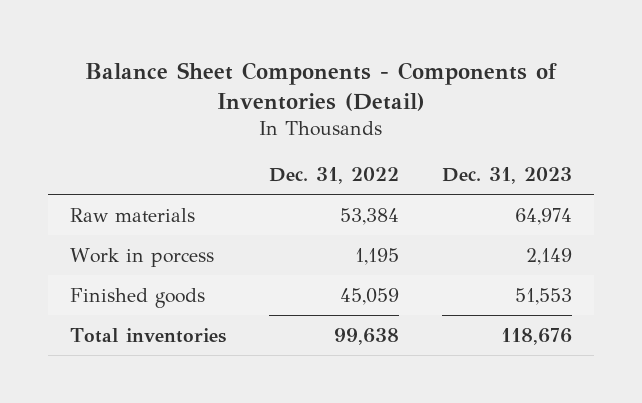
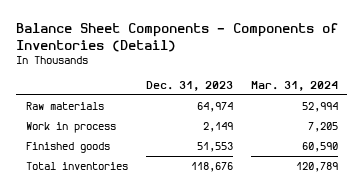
[269,167,400,185] Dec. 31, 2022 -> none
none -> [251,80,339,91] Mar. 31, 2024
[70,247,215,267] Work in porcess -> [25,122,116,134] Work in process

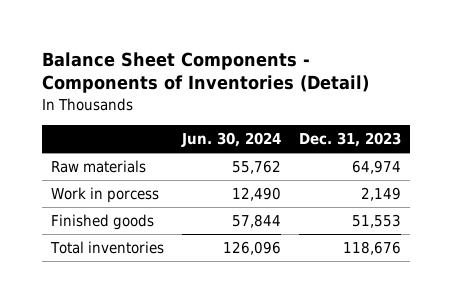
[251,80,339,91] Mar. 31, 2024 -> none
none -> [181,132,282,148] Jun. 30, 2024
[25,122,116,134] Work in process -> [51,187,160,204] Work in porcess

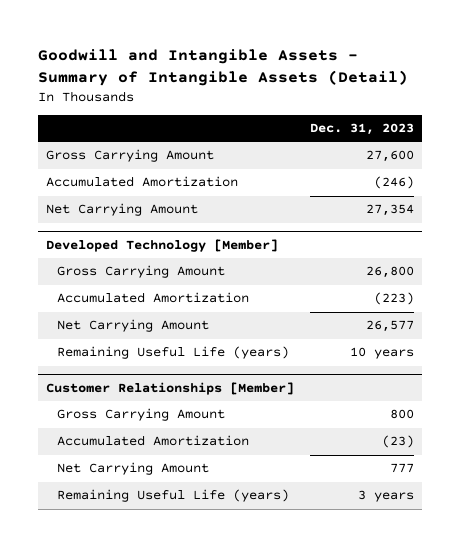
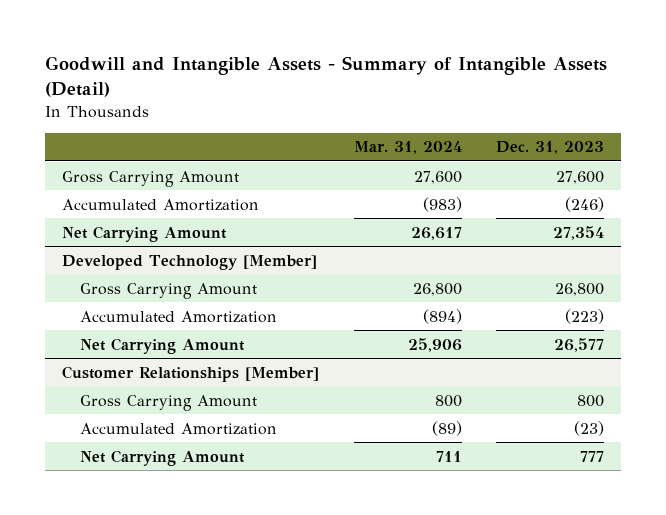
none -> [353,141,462,155] Mar. 31, 2024
[57,346,290,360] Remaining Useful Life (years) -> none
[57,489,290,503] Remaining Useful Life (years) -> none

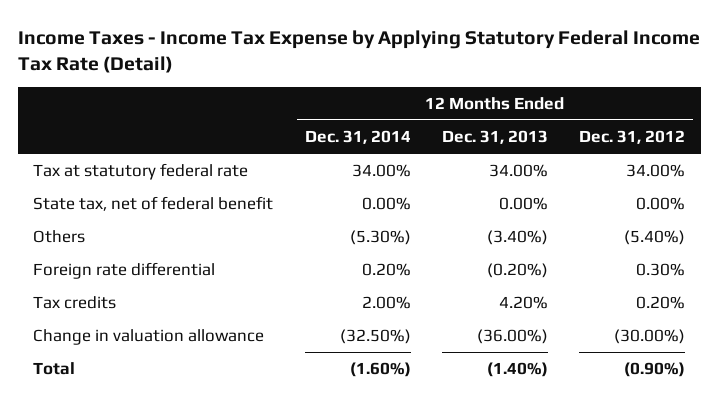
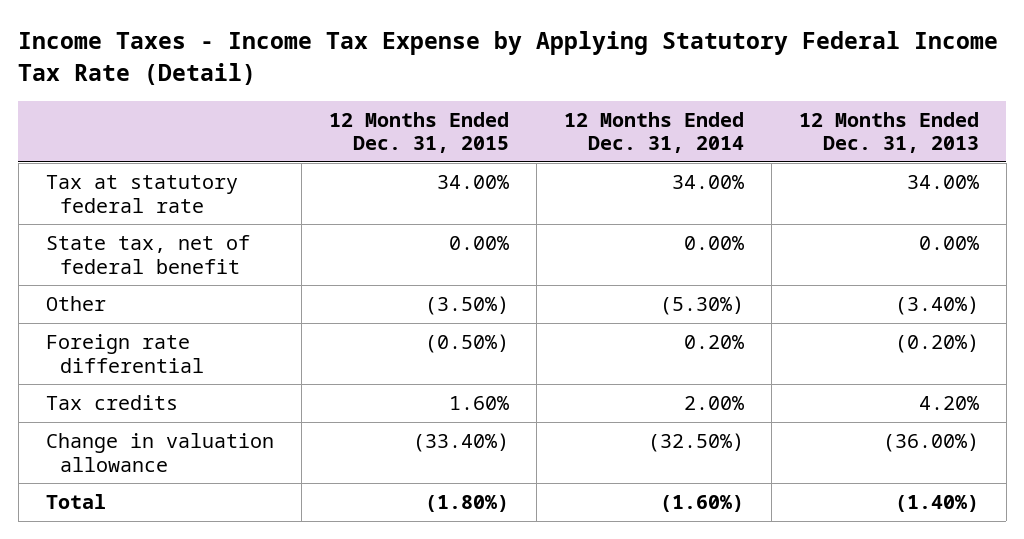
[579,129,686,144] Dec. 31, 2012 -> none
none -> [328,111,509,154] 12 Months Ended Dec. 31, 2015
[33,230,86,244] Others -> [45,296,106,312] Other

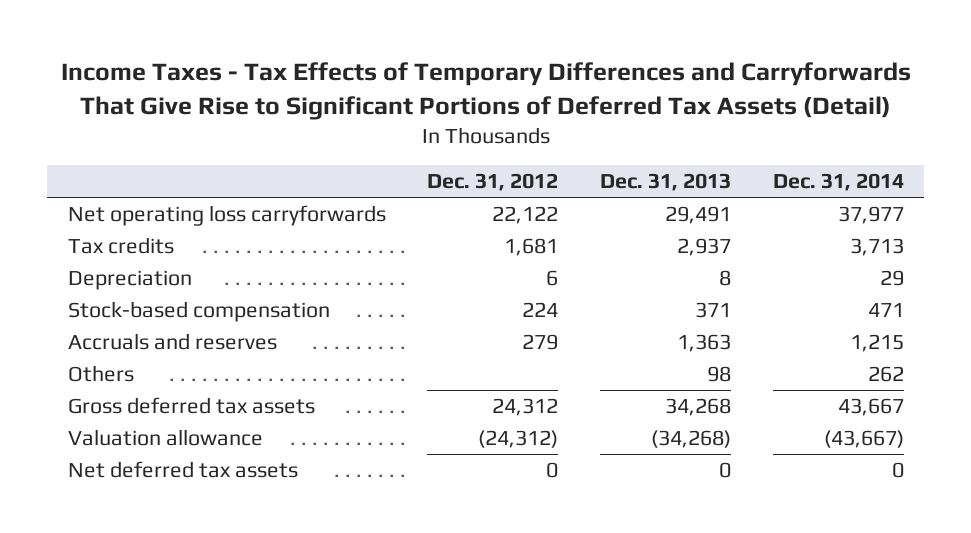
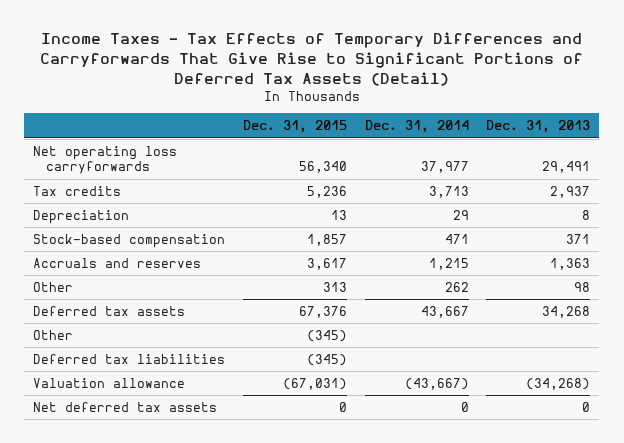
[427,173,559,192] Dec. 31, 2012 -> none
none -> [242,120,347,134] Dec. 31, 2015
[67,365,134,383] Others -> [33,281,74,292] Other
[67,397,315,415] Gross deferred tax assets -> [33,305,186,316] Deferred tax assets
none -> [33,329,74,340] Other
none -> [33,353,226,364] Deferred tax liabilities

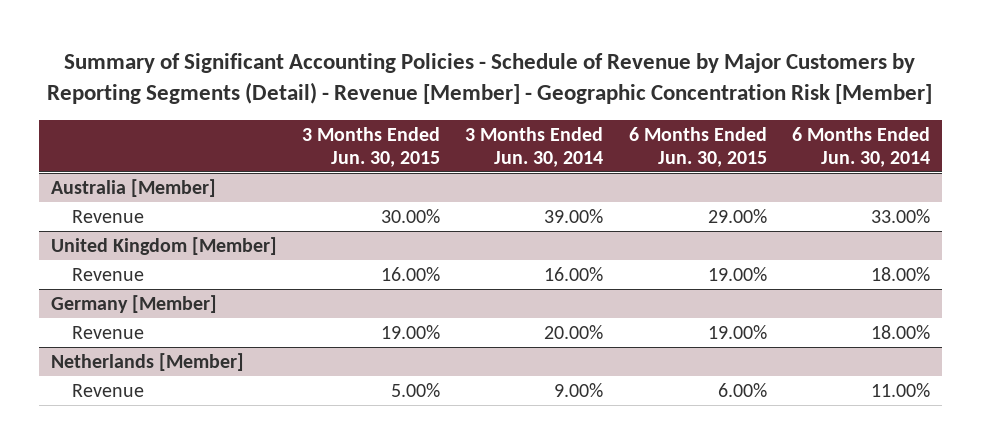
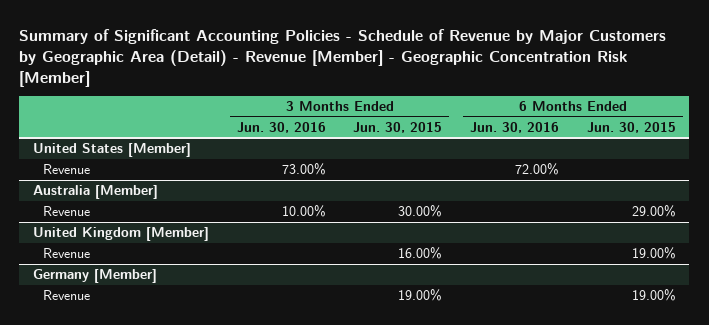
[47,53,933,105] Summary of Significant Accounting Policies - Schedule of Revenue by Major Customers by Reporting Segments (Detail) - Revenue [Member] - Geographic Concentration Risk [Member] -> [19,28,667,87] Summary of Significant Accounting Policies - Schedule of Revenue by Major Customers by Geographic Area (Detail) - Revenue [Member] - Geographic Concentration Risk [Member]
[465,126,604,167] 3 Months Ended Jun. 30, 2014 -> none
[791,126,930,167] 6 Months Ended Jun. 30, 2014 -> none
none -> [236,121,326,133] Jun. 30, 2016
none -> [470,121,560,133] Jun. 30, 2016
none -> [33,143,192,158] United States [Member]
none -> [42,164,90,175] Revenue
[51,352,245,371] Netherlands [Member] -> none
[72,383,145,397] Revenue -> none

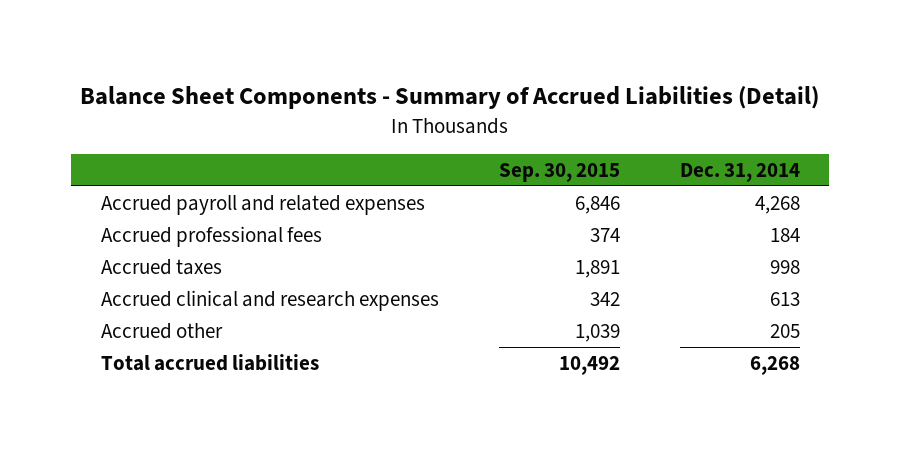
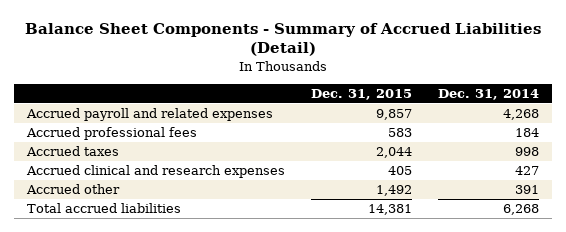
[498,162,620,182] Sep. 30, 2015 -> none
none -> [310,88,412,100] Dec. 31, 2015
[769,291,800,306] 613 -> [515,166,540,176] 427
[769,323,800,338] 205 -> [515,185,540,195] 391

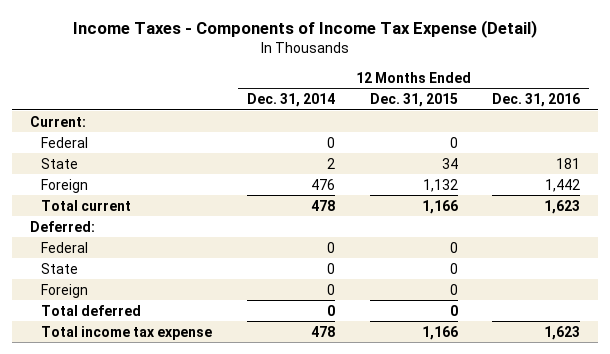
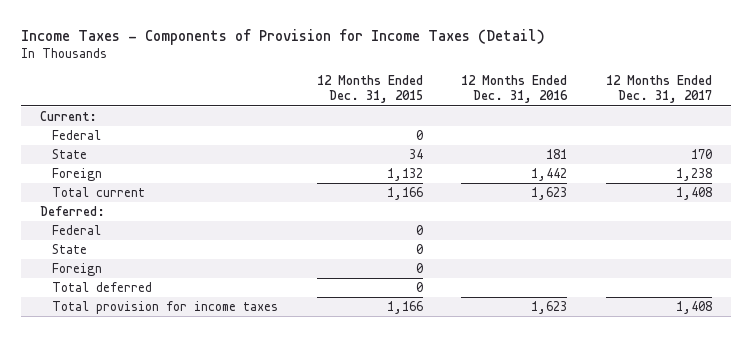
[73,20,538,39] Income Taxes - Components of Income Tax Expense (Detail) -> [20,28,545,45] Income Taxes - Components of Provision for Income Taxes (Detail)
[247,93,336,108] Dec. 31, 2014 -> none
none -> [605,74,712,104] 12 Months Ended Dec. 31, 2017
[41,325,213,340] Total income tax expense -> [52,300,279,314] Total provision for income taxes

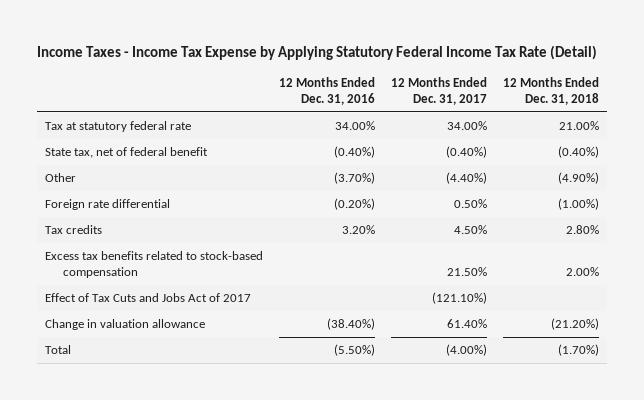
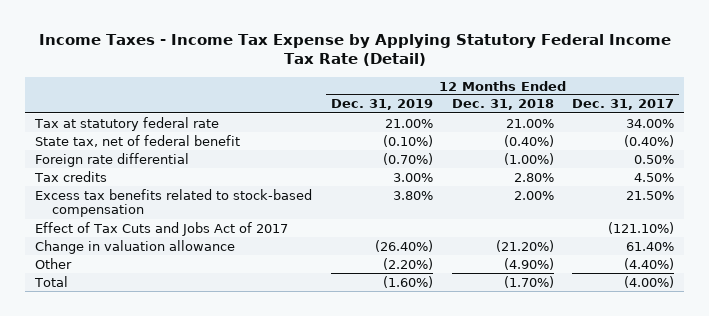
[278,76,375,106] 12 Months Ended Dec. 31, 2016 -> none
none -> [330,99,433,111] Dec. 31, 2019
[44,173,76,183] Other -> [34,257,72,269] Other

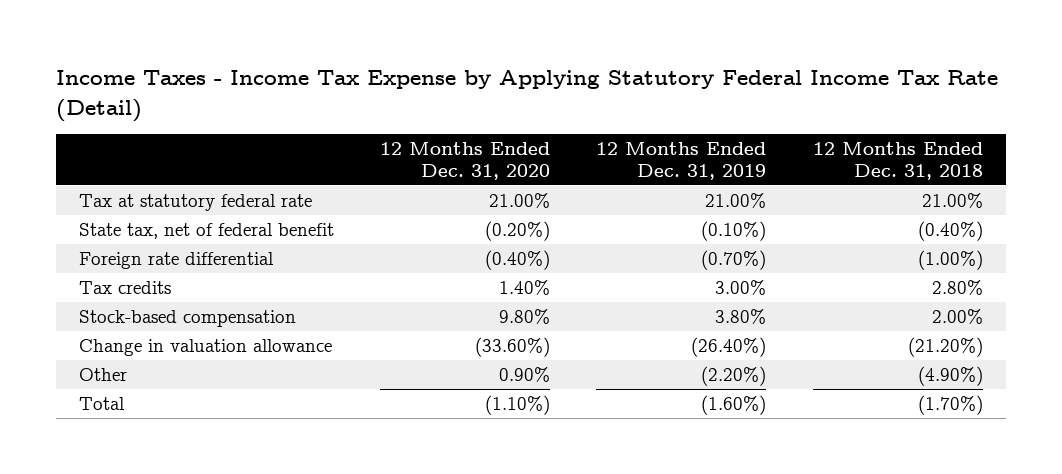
[572,99,675,111] Dec. 31, 2017 -> none
none -> [380,141,551,180] 12 Months Ended Dec. 31, 2020
[34,221,288,236] Effect of Tax Cuts and Jobs Act of 2017 -> none
[34,188,312,218] Excess tax benefits related to stock-based compensation -> [79,310,297,328] Stock-based compensation

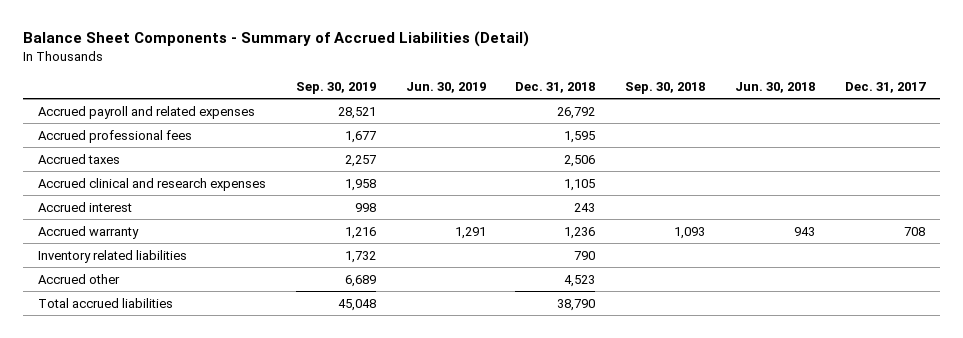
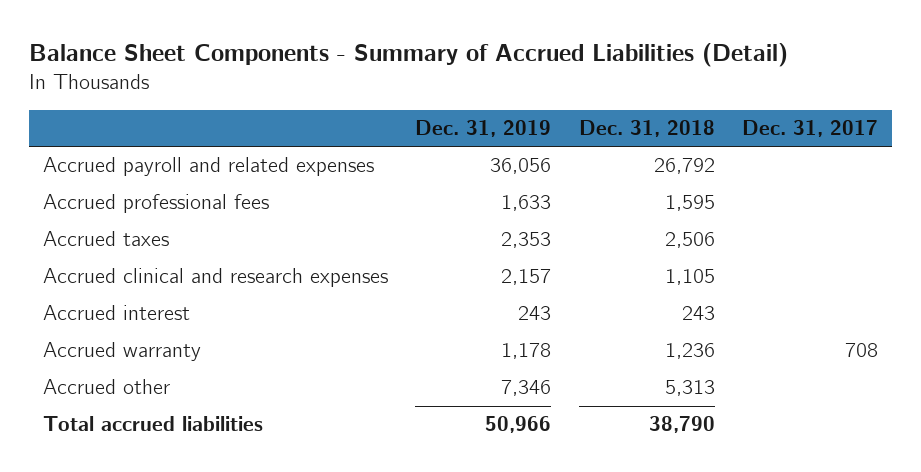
[295,81,376,94] Sep. 30, 2019 -> none
[405,81,486,93] Jun. 30, 2019 -> none
[625,81,706,94] Sep. 30, 2018 -> none
[735,81,816,93] Jun. 30, 2018 -> none
none -> [415,119,552,137] Dec. 31, 2019
[38,249,188,263] Inventory related liabilities -> none
[564,274,596,287] 4,523 -> [664,380,715,397] 5,313

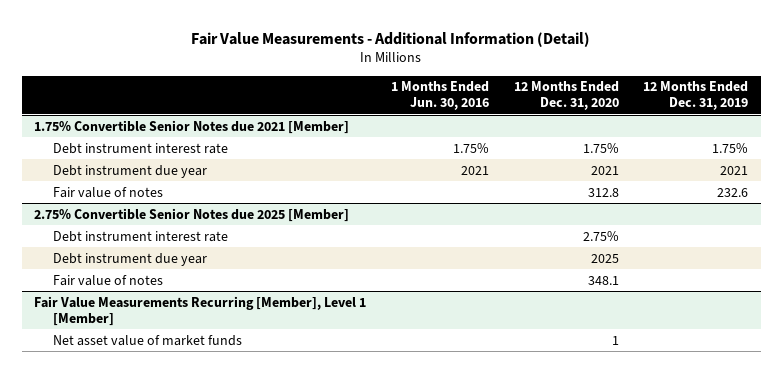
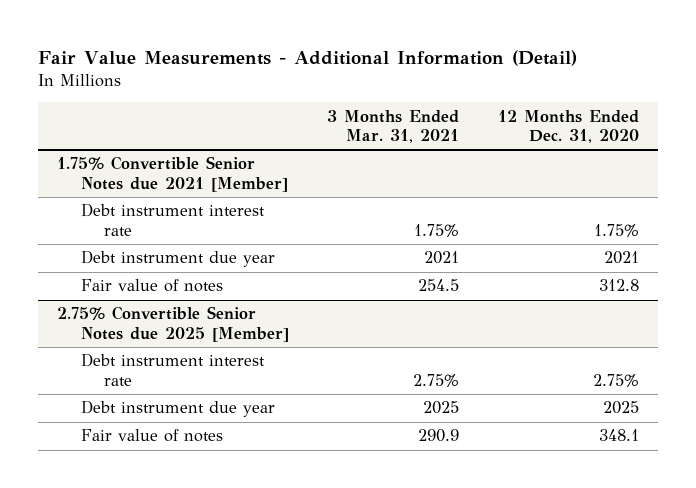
[391,81,490,111] 1 Months Ended Jun. 30, 2016 -> none
[643,81,749,111] 12 Months Ended Dec. 31, 2019 -> none
none -> [327,109,460,144] 3 Months Ended Mar. 31, 2021
[34,295,367,326] Fair Value Measurements Recurring [Member], Level 1 [Member] -> none
[52,334,242,346] Net asset value of market funds -> none

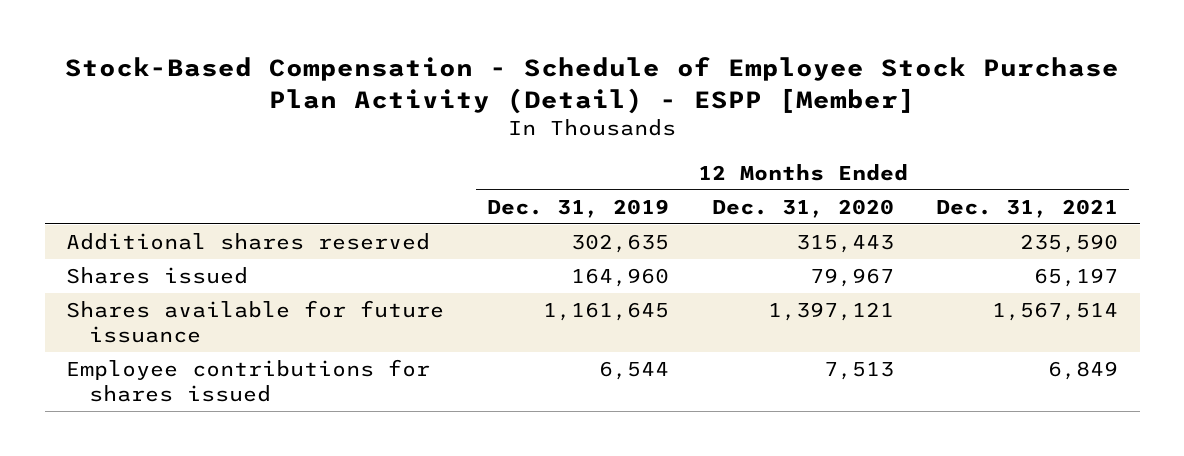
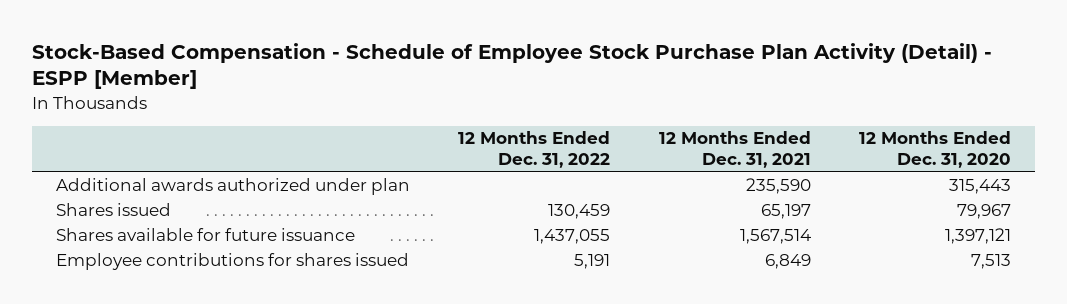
[486,198,669,218] Dec. 31, 2019 -> none
none -> [458,131,611,168] 12 Months Ended Dec. 31, 2022
[66,233,431,251] Additional shares reserved -> [56,177,411,195] Additional awards authorized under plan

